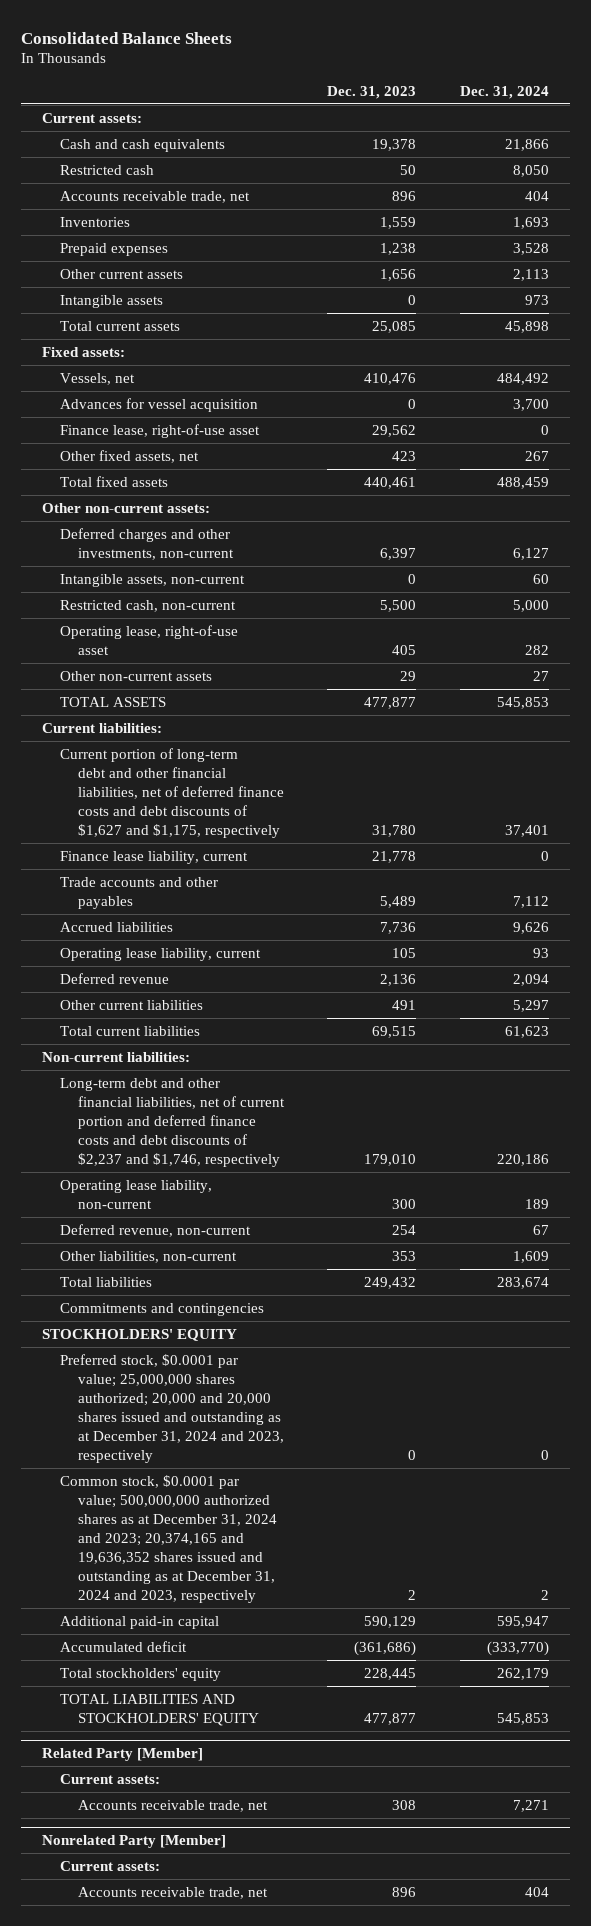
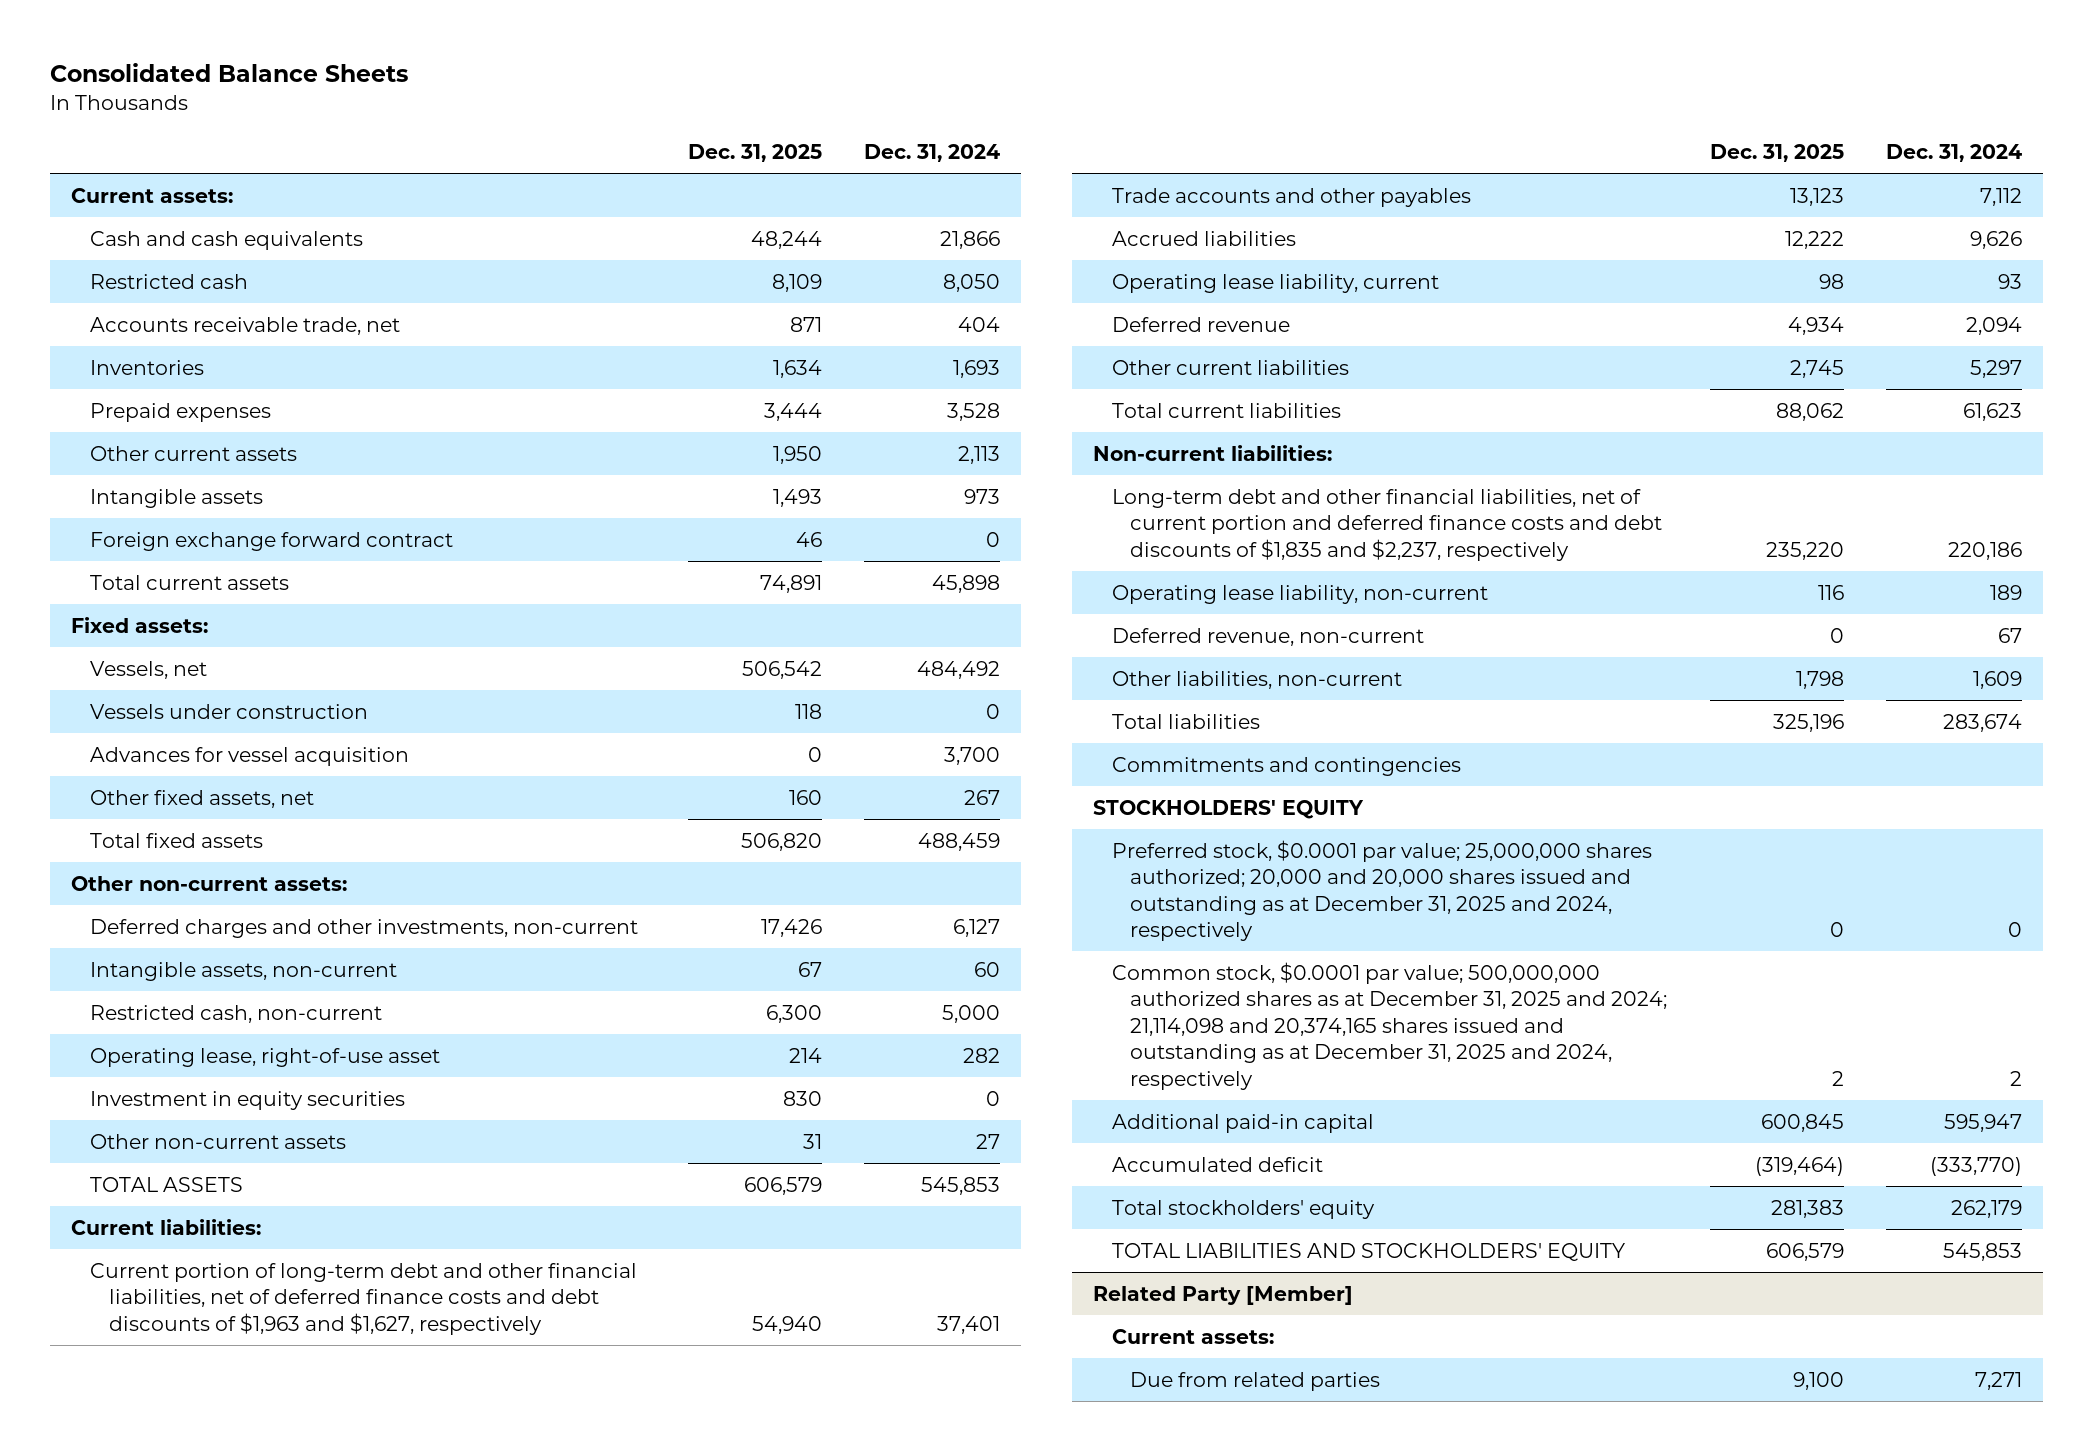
[327,85,417,99] Dec. 31, 2023 -> none
none -> [687,143,822,162] Dec. 31, 2025
none -> [89,531,453,551] Foreign exchange forward contract
none -> [89,703,368,719] Vessels under construction
[60,423,261,438] Finance lease, right-of-use asset -> none
none -> [89,1090,405,1110] Investment in equity securities
[60,850,249,864] Finance lease liability, current -> none
[60,747,285,838] Current portion of long-term debt and other financial liabilities, net of deferred finance costs and debt discounts of $1,627 and $1,175, respectively -> [89,1262,637,1335] Current portion of long-term debt and other financial liabilities, net of deferred finance costs and debt discounts of $1,963 and $1,627, respectively
[60,1077,286,1167] Long-term debt and other financial liabilities, net of current portion and deferred finance costs and debt discounts of $2,237 and $1,746, respectively -> [1111,488,1663,561] Long-term debt and other financial liabilities, net of current portion and deferred finance costs and debt discounts of $1,835 and $2,237, respectively
[60,1353,285,1464] Preferred stock, $0.0001 par value; 25,000,000 shares authorized; 20,000 and 20,000 shares issued and outstanding as at December 31, 2024 and 2023, respectively -> [1111,839,1652,942] Preferred stock, $0.0001 par value; 25,000,000 shares authorized; 20,000 and 20,000 shares issued and outstanding as at December 31, 2025 and 2024, respectively
[60,1474,278,1604] Common stock, $0.0001 par value; 500,000,000 authorized shares as at December 31, 2024 and 2023; 20,374,165 and 19,636,352 shares issued and outstanding as at December 31, 2024 and 2023, respectively -> [1111,961,1668,1090] Common stock, $0.0001 par value; 500,000,000 authorized shares as at December 31, 2025 and 2024; 21,114,098 and 20,374,165 shares issued and outstanding as at December 31, 2025 and 2024, respectively
[42,1835,227,1849] Nonrelated Party [Member] -> none
[60,1860,161,1871] Current assets: -> none
[78,1886,269,1899] Accounts receivable trade, net -> none
[78,1799,269,1812] Accounts receivable trade, net -> [1130,1371,1381,1391] Due from related parties

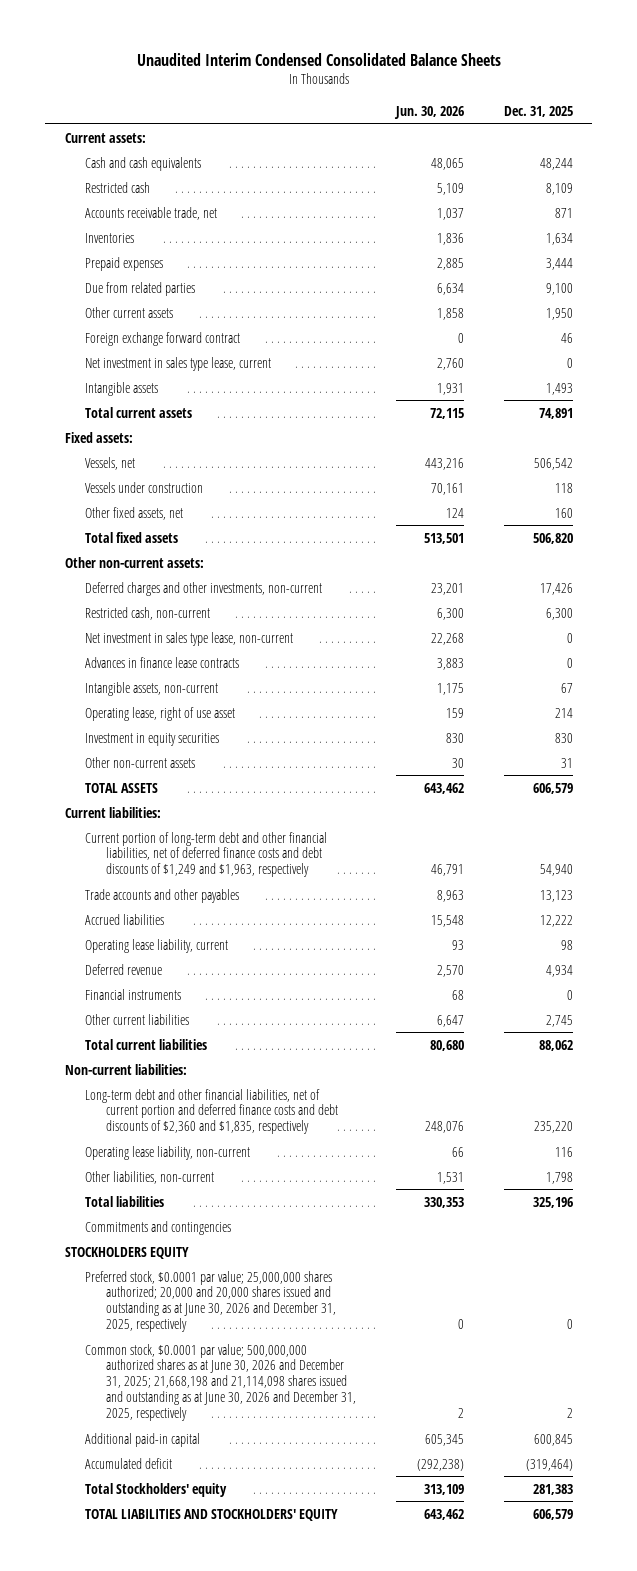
[50,63,409,83] Consolidated Balance Sheets -> [136,53,501,67] Unaudited Interim Condensed Consolidated Balance Sheets
[863,143,1000,162] Dec. 31, 2024 -> none
none -> [393,105,464,119] Jun. 30, 2026
none -> [85,281,196,296] Due from related parties
none -> [85,356,272,371] Net investment in sales type lease, current
[89,488,263,508] Intangible assets -> [85,381,159,396] Intangible assets
[89,746,409,766] Advances for vessel acquisition -> none
none -> [85,631,294,646] Net investment in sales type lease, non-current
none -> [85,656,240,668] Advances in finance lease contracts
[89,961,397,981] Intangible assets, non-current -> [85,681,219,696] Intangible assets, non-current
[89,1047,440,1067] Operating lease, right-of-use asset -> [85,706,236,721] Operating lease, right of use asset
[89,1262,637,1335] Current portion of long-term debt and other financial liabilities, net of deferred finance costs and debt discounts of $1,963 and $1,627, respectively -> [85,831,328,878] Current portion of long-term debt and other financial liabilities, net of deferred finance costs and debt discounts of $1,249 and $1,963, respectively
none -> [85,988,182,1000] Financial instruments
[1111,488,1663,561] Long-term debt and other financial liabilities, net of current portion and deferred finance costs and debt discounts of $1,835 and $2,237, respectively -> [85,1088,339,1135] Long-term debt and other financial liabilities, net of current portion and deferred finance costs and debt discounts of $2,360 and $1,835, respectively
[1111,627,1424,646] Deferred revenue, non-current -> none
[1093,799,1365,819] STOCKHOLDERS' EQUITY -> [64,1246,189,1259] STOCKHOLDERS EQUITY
[1111,839,1652,942] Preferred stock, $0.0001 par value; 25,000,000 shares authorized; 20,000 and 20,000 shares issued and outstanding as at December 31, 2025 and 2024, respectively -> [85,1270,337,1333] Preferred stock, $0.0001 par value; 25,000,000 shares authorized; 20,000 and 20,000 shares issued and outstanding as at June 30, 2026 and December 31, 2025, respectively
[1111,961,1668,1090] Common stock, $0.0001 par value; 500,000,000 authorized shares as at December 31, 2025 and 2024; 21,114,098 and 20,374,165 shares issued and outstanding as at December 31, 2025 and 2024, respectively -> [85,1343,357,1421] Common stock, $0.0001 par value; 500,000,000 authorized shares as at June 30, 2026 and December 31, 2025; 21,668,198 and 21,114,098 shares issued and outstanding as at June 30, 2026 and December 31, 2025, respectively
[1111,1199,1375,1219] Total stockholders' equity -> [85,1482,228,1497] Total Stockholders' equity
[1093,1285,1354,1305] Related Party [Member] -> none
[1111,1328,1274,1344] Current assets: -> none
[1130,1371,1381,1391] Due from related parties -> none

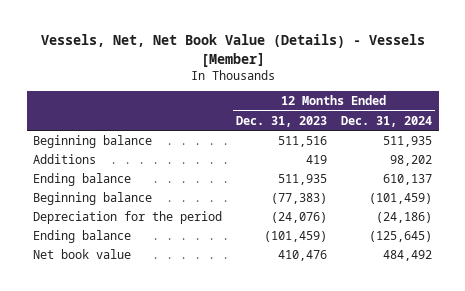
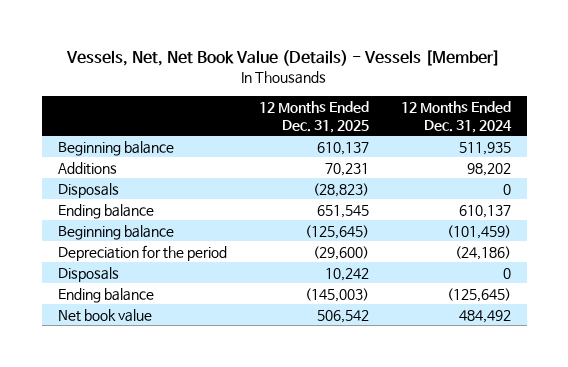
[236,115,328,127] Dec. 31, 2023 -> none
none -> [258,100,369,133] 12 Months Ended Dec. 31, 2025
none -> [57,182,119,198] Disposals
none -> [57,266,119,282] Disposals

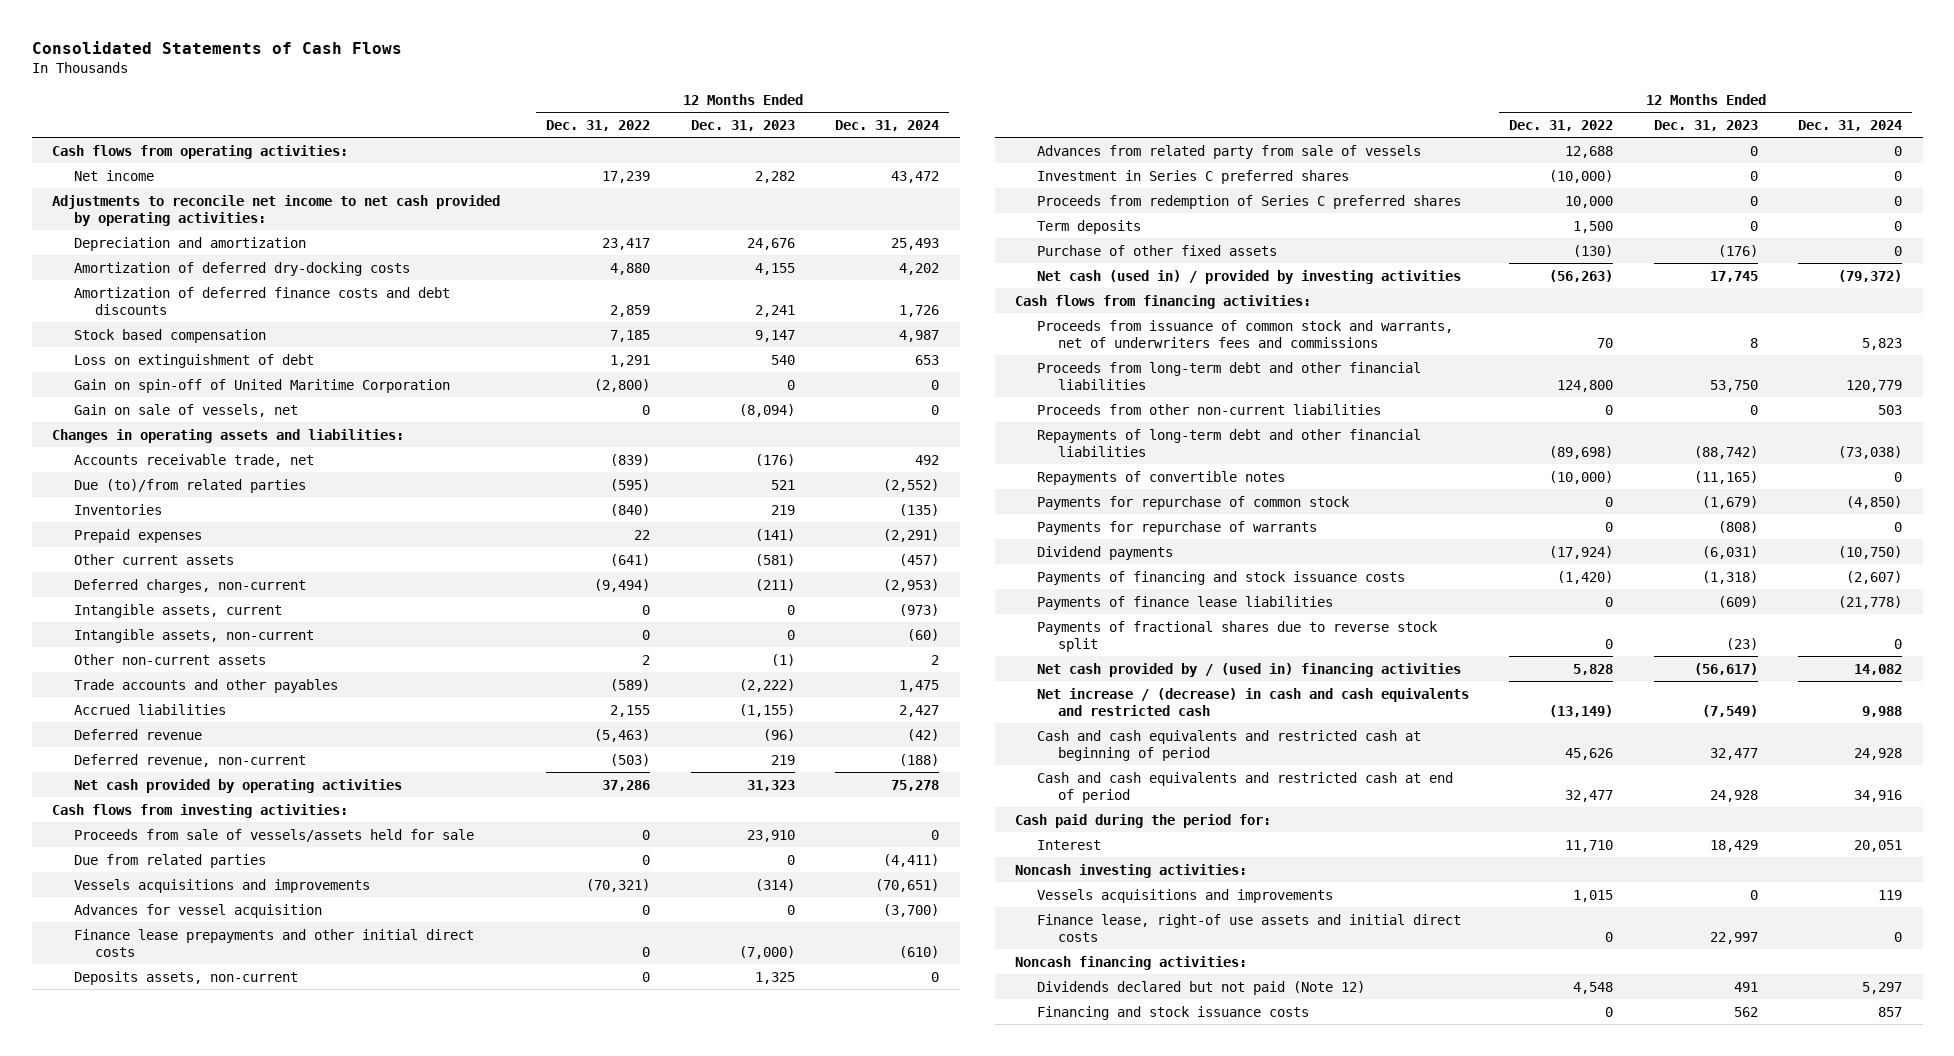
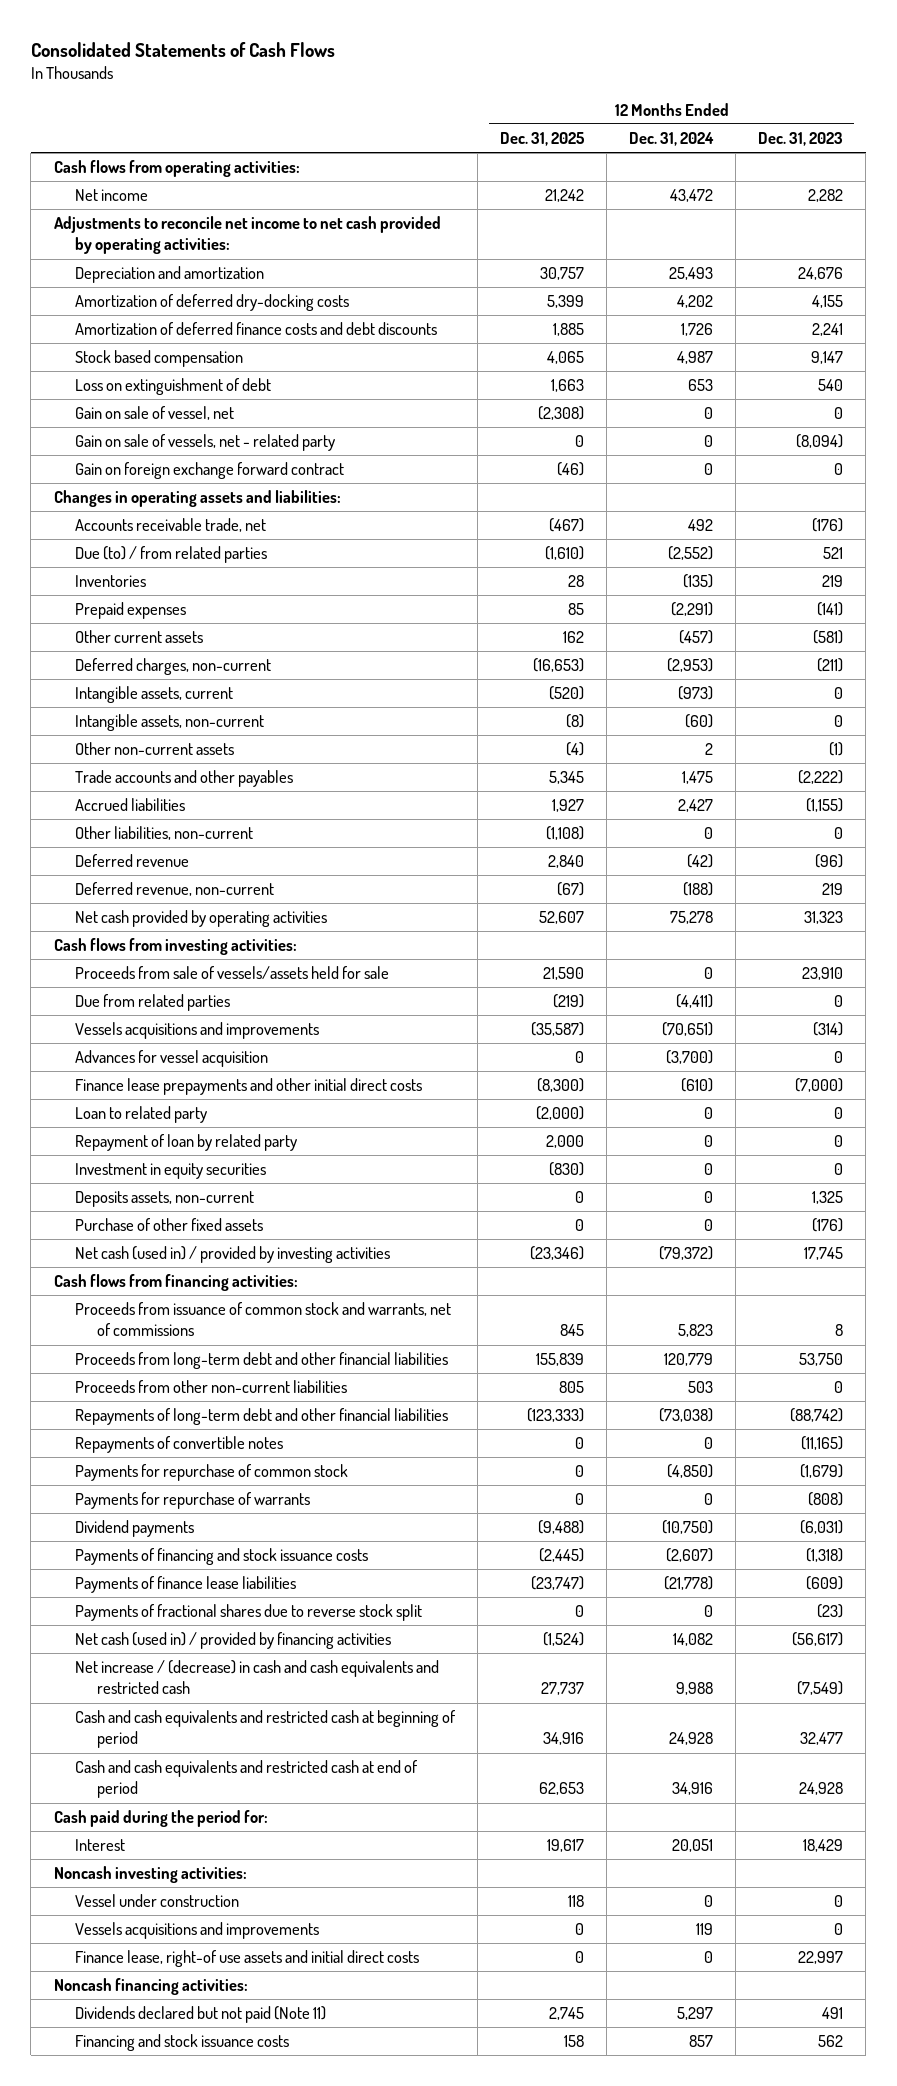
[546,119,651,131] Dec. 31, 2022 -> none
none -> [500,132,586,147] Dec. 31, 2025
[73,378,450,393] Gain on spin-off of United Maritime Corporation -> none
[73,403,298,417] Gain on sale of vessels, net -> [75,406,235,421] Gain on sale of vessel, net
[738,403,795,417] (8,094) -> [834,407,844,420] 0
none -> [75,434,336,452] Gain on sale of vessels, net - related party
none -> [75,462,345,480] Gain on foreign exchange forward contract
[73,478,306,493] Due (to)/from related parties -> [75,546,268,564] Due (to) / from related parties
none -> [75,826,254,841] Other liabilities, non-current
none -> [75,1106,208,1124] Loan to related party
none -> [75,1134,298,1152] Repayment of loan by related party
none -> [75,1163,267,1180] Investment in equity securities
[1036,144,1421,159] Advances from related party from sale of vessels -> none
[1036,169,1349,184] Investment in Series C preferred shares -> none
[1036,194,1461,209] Proceeds from redemption of Series C preferred shares -> none
[1036,219,1141,234] Term deposits -> none
[1036,319,1453,348] Proceeds from issuance of common stock and warrants, net of underwriters fees and commissions -> [75,1302,452,1337] Proceeds from issuance of common stock and warrants, net of commissions
[1036,662,1461,677] Net cash provided by / (used in) financing activities -> [75,1632,392,1650] Net cash (used in) / provided by financing activities
none -> [75,1894,240,1908] Vessel under construction
[1036,980,1365,995] Dividends declared but not paid (Note 12) -> [75,2006,327,2024] Dividends declared but not paid (Note 11)

